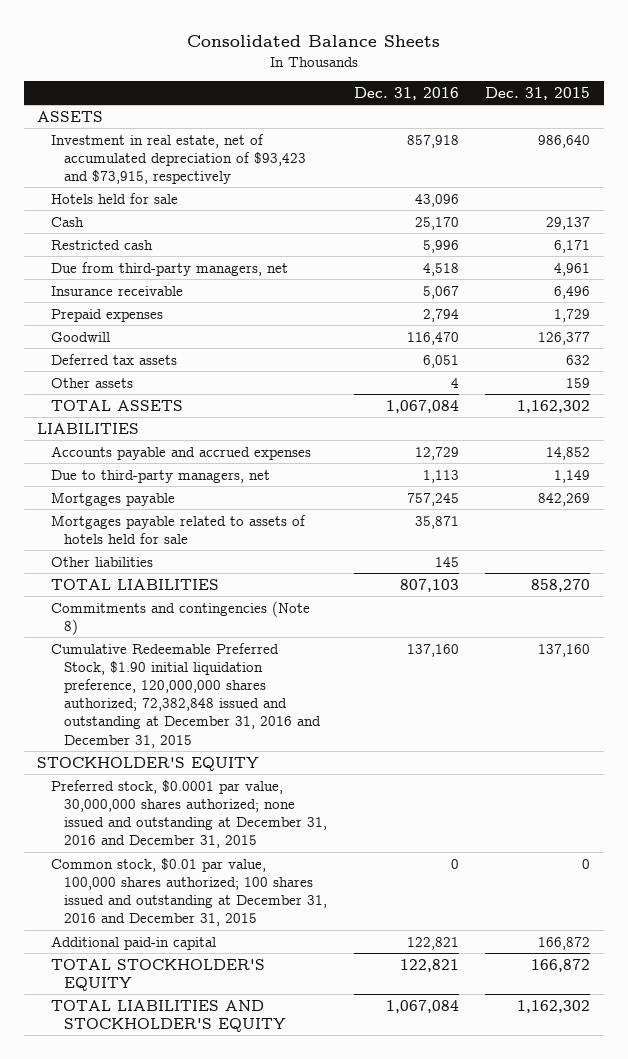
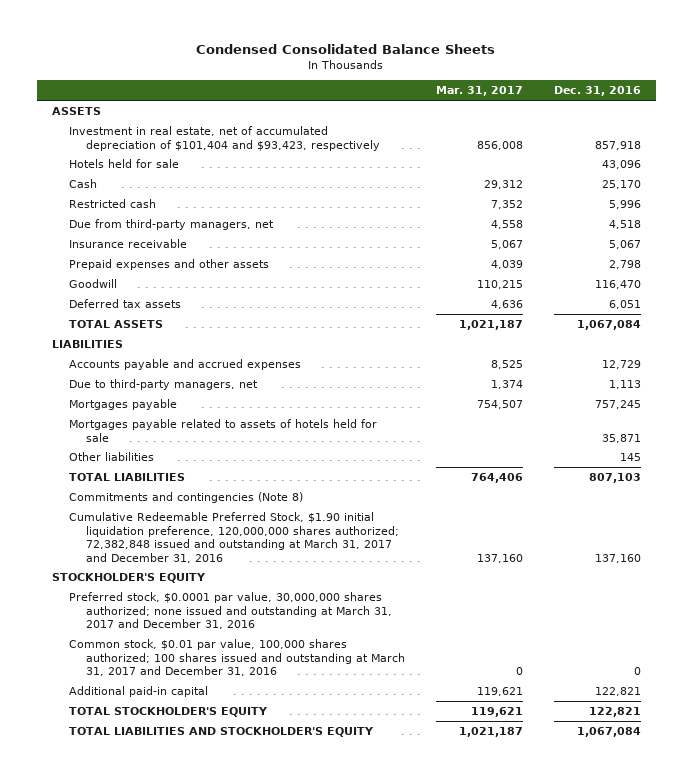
[186,34,440,47] Consolidated Balance Sheets -> [196,43,496,54] Condensed Consolidated Balance Sheets
[485,86,591,100] Dec. 31, 2015 -> none
none -> [435,86,523,97] Mar. 31, 2017
[50,133,307,185] Investment in real estate, net of accumulated depreciation of $93,423 and $73,915, respectively -> [69,126,381,151] Investment in real estate, net of accumulated depreciation of $101,404 and $93,423, respectively
[50,308,163,322] Prepaid expenses -> none
none -> [69,259,270,271] Prepaid expenses and other assets
[50,377,133,388] Other assets -> none
[50,642,322,748] Cumulative Redeemable Preferred Stock, $1.90 initial liquidation preference, 120,000,000 shares authorized; 72,382,848 issued and outstanding at December 31, 2016 and December 31, 2015 -> [69,512,400,563] Cumulative Redeemable Preferred Stock, $1.90 initial liquidation preference, 120,000,000 shares authorized; 72,382,848 issued and outstanding at March 31, 2017 and December 31, 2016
[50,779,328,849] Preferred stock, $0.0001 par value, 30,000,000 shares authorized; none issued and outstanding at December 31, 2016 and December 31, 2015 -> [69,592,393,630] Preferred stock, $0.0001 par value, 30,000,000 shares authorized; none issued and outstanding at March 31, 2017 and December 31, 2016
[50,857,328,927] Common stock, $0.01 par value, 100,000 shares authorized; 100 shares issued and outstanding at December 31, 2016 and December 31, 2015 -> [69,639,406,677] Common stock, $0.01 par value, 100,000 shares authorized; 100 shares issued and outstanding at March 31, 2017 and December 31, 2016

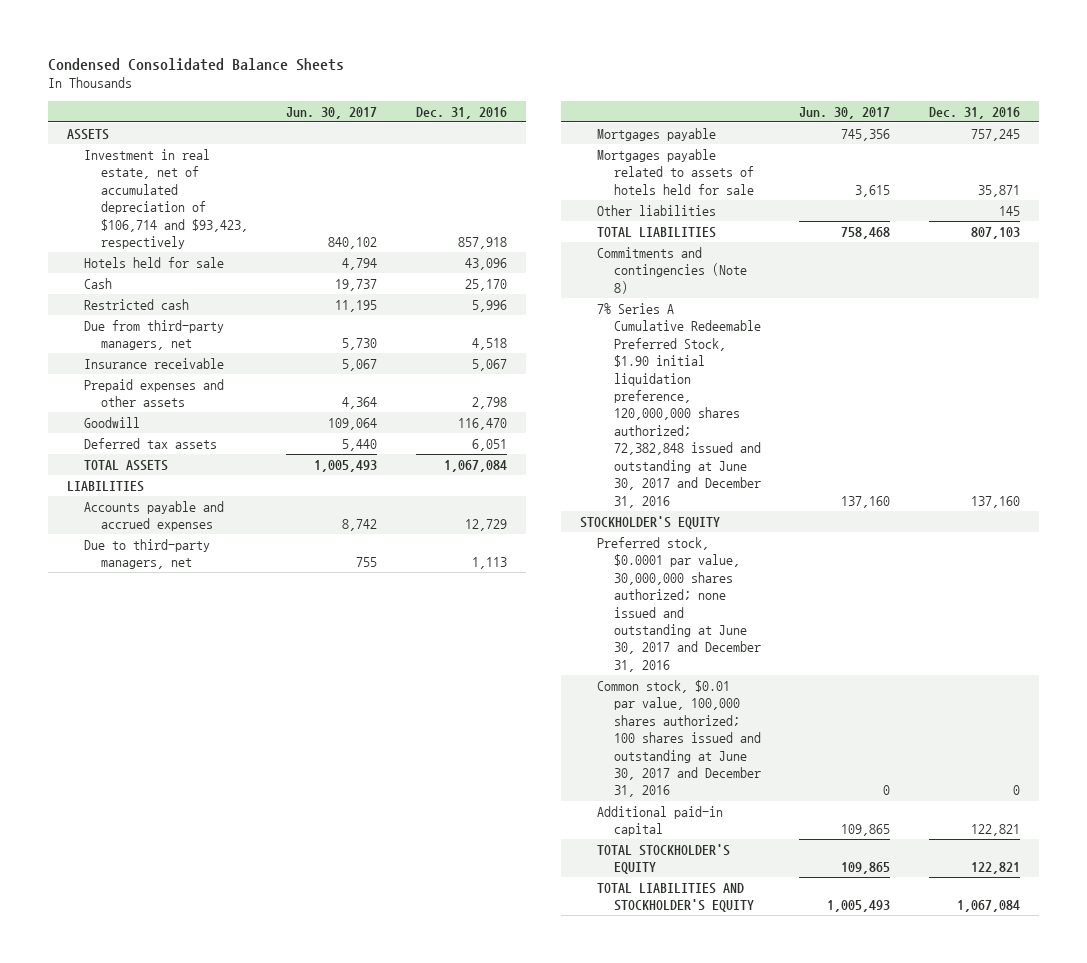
[435,86,523,97] Mar. 31, 2017 -> none
none -> [286,106,378,119] Jun. 30, 2017
[69,126,381,151] Investment in real estate, net of accumulated depreciation of $101,404 and $93,423, respectively -> [83,148,248,250] Investment in real estate, net of accumulated depreciation of $106,714 and $93,423, respectively
[69,512,400,563] Cumulative Redeemable Preferred Stock, $1.90 initial liquidation preference, 120,000,000 shares authorized; 72,382,848 issued and outstanding at March 31, 2017 and December 31, 2016 -> [596,302,761,508] 7% Series A Cumulative Redeemable Preferred Stock, $1.90 initial liquidation preference, 120,000,000 shares authorized; 72,382,848 issued and outstanding at June 30, 2017 and December 31, 2016
[69,592,393,630] Preferred stock, $0.0001 par value, 30,000,000 shares authorized; none issued and outstanding at March 31, 2017 and December 31, 2016 -> [596,536,761,672] Preferred stock, $0.0001 par value, 30,000,000 shares authorized; none issued and outstanding at June 30, 2017 and December 31, 2016
[69,639,406,677] Common stock, $0.01 par value, 100,000 shares authorized; 100 shares issued and outstanding at March 31, 2017 and December 31, 2016 -> [596,679,761,798] Common stock, $0.01 par value, 100,000 shares authorized; 100 shares issued and outstanding at June 30, 2017 and December 31, 2016

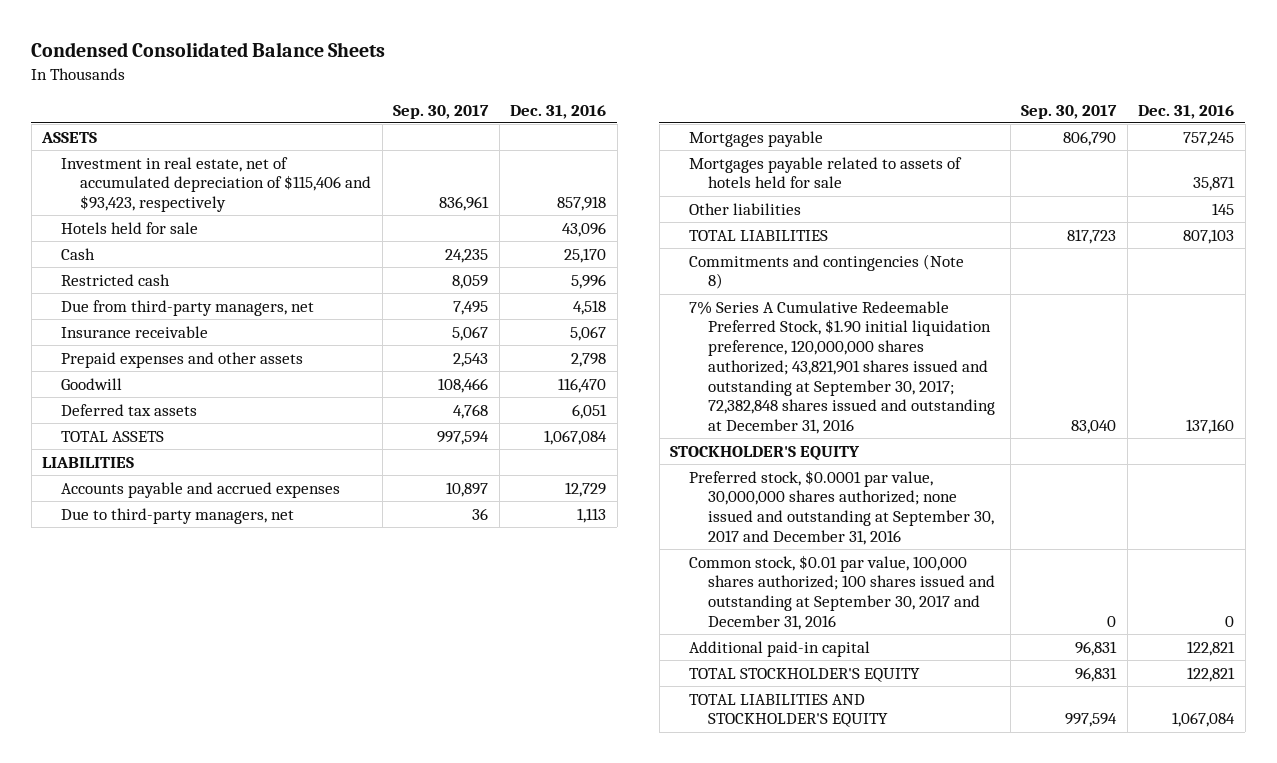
[286,106,378,119] Jun. 30, 2017 -> none
none -> [393,104,490,119] Sep. 30, 2017
[83,148,248,250] Investment in real estate, net of accumulated depreciation of $106,714 and $93,423, respectively -> [61,156,372,213] Investment in real estate, net of accumulated depreciation of $115,406 and $93,423, respectively
[596,302,761,508] 7% Series A Cumulative Redeemable Preferred Stock, $1.90 initial liquidation preference, 120,000,000 shares authorized; 72,382,848 issued and outstanding at June 30, 2017 and December 31, 2016 -> [689,300,996,434] 7% Series A Cumulative Redeemable Preferred Stock, $1.90 initial liquidation preference, 120,000,000 shares authorized; 43,821,901 shares issued and outstanding at September 30, 2017; 72,382,848 shares issued and outstanding at December 31, 2016
[596,536,761,672] Preferred stock, $0.0001 par value, 30,000,000 shares authorized; none issued and outstanding at June 30, 2017 and December 31, 2016 -> [689,469,995,545] Preferred stock, $0.0001 par value, 30,000,000 shares authorized; none issued and outstanding at September 30, 2017 and December 31, 2016
[596,679,761,798] Common stock, $0.01 par value, 100,000 shares authorized; 100 shares issued and outstanding at June 30, 2017 and December 31, 2016 -> [689,554,996,630] Common stock, $0.01 par value, 100,000 shares authorized; 100 shares issued and outstanding at September 30, 2017 and December 31, 2016

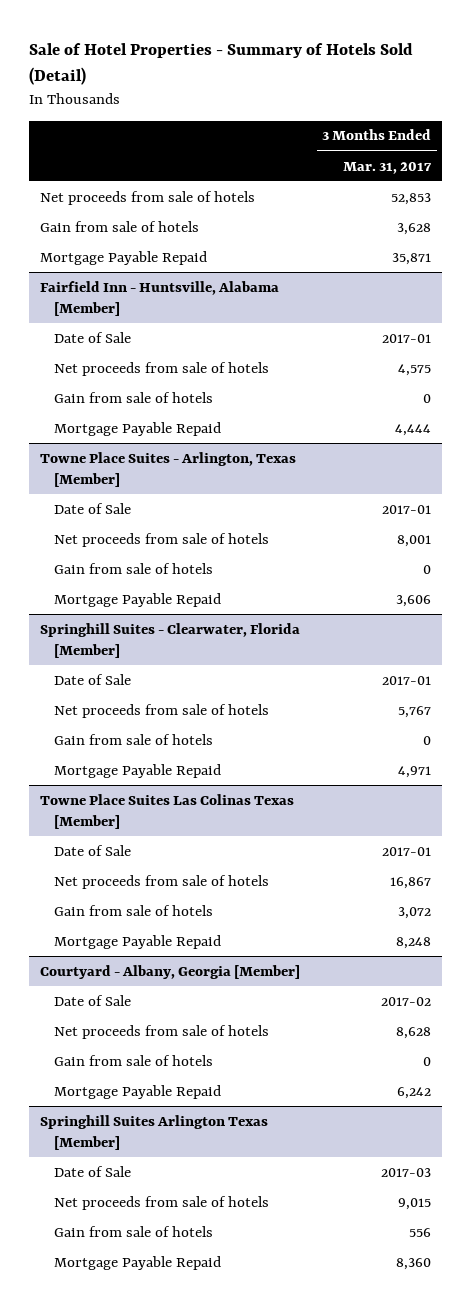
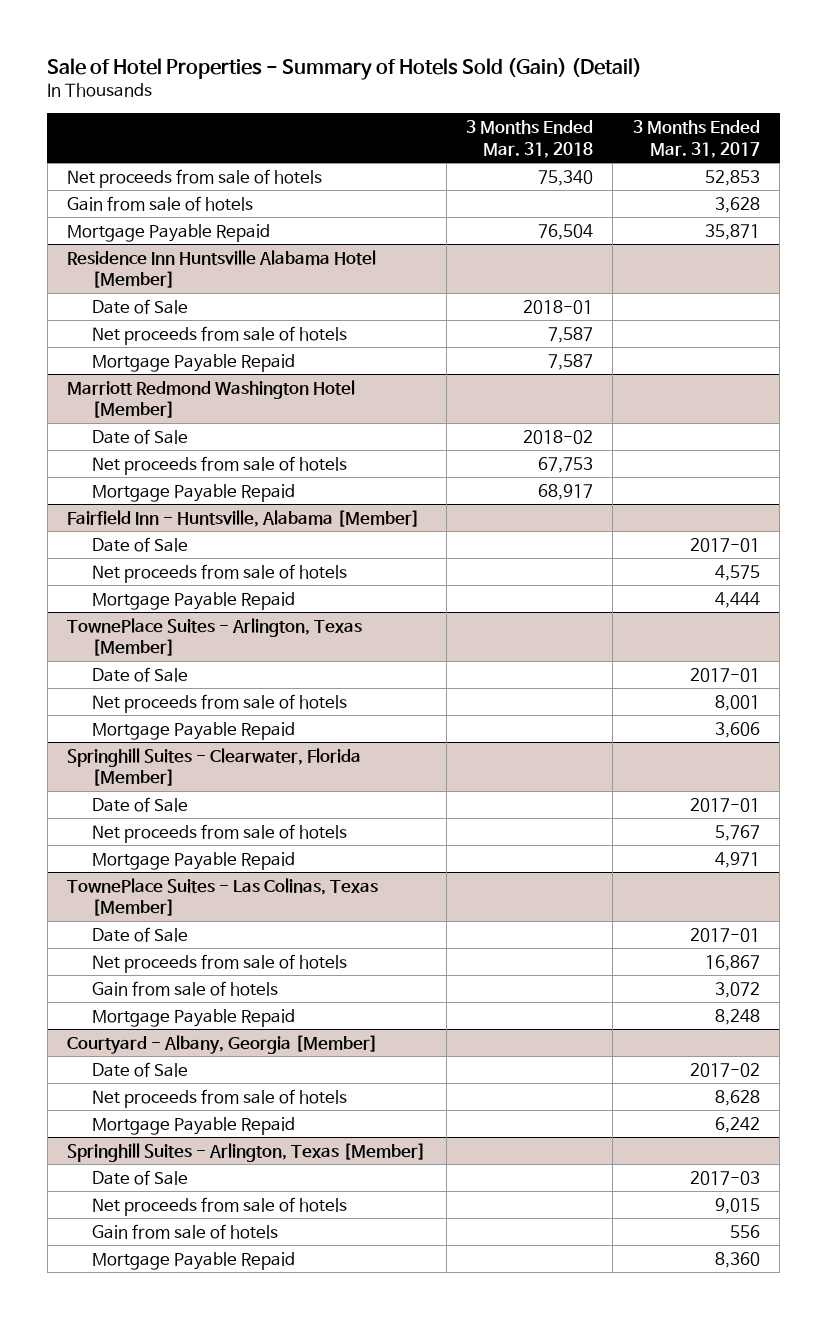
[29,43,414,86] Sale of Hotel Properties - Summary of Hotels Sold (Detail) -> [47,57,643,80] Sale of Hotel Properties - Summary of Hotels Sold (Gain) (Detail)
none -> [466,119,594,158] 3 Months Ended Mar. 31, 2018
none -> [67,249,377,289] Residence Inn Huntsville Alabama Hotel [Member]
none -> [92,298,189,314] Date of Sale
none -> [92,325,348,345] Net proceeds from sale of hotels
none -> [92,353,296,372] Mortgage Payable Repaid
none -> [67,379,356,419] Marriott Redmond Washington Hotel [Member]
none -> [92,428,189,444] Date of Sale
none -> [92,455,348,475] Net proceeds from sale of hotels
none -> [92,483,296,502] Mortgage Payable Repaid
[54,391,214,403] Gain from sale of hotels -> none
[40,451,297,487] Towne Place Suites - Arlington, Texas [Member] -> [67,617,363,657] TownePlace Suites - Arlington, Texas [Member]
[54,562,214,574] Gain from sale of hotels -> none
[54,733,214,745] Gain from sale of hotels -> none
[40,793,295,829] Towne Place Suites Las Colinas Texas [Member] -> [67,877,379,917] TownePlace Suites - Las Colinas, Texas [Member]
[54,1054,214,1066] Gain from sale of hotels -> none
[40,1114,269,1150] Springhill Suites Arlington Texas [Member] -> [67,1142,427,1162] Springhill Suites - Arlington, Texas [Member]

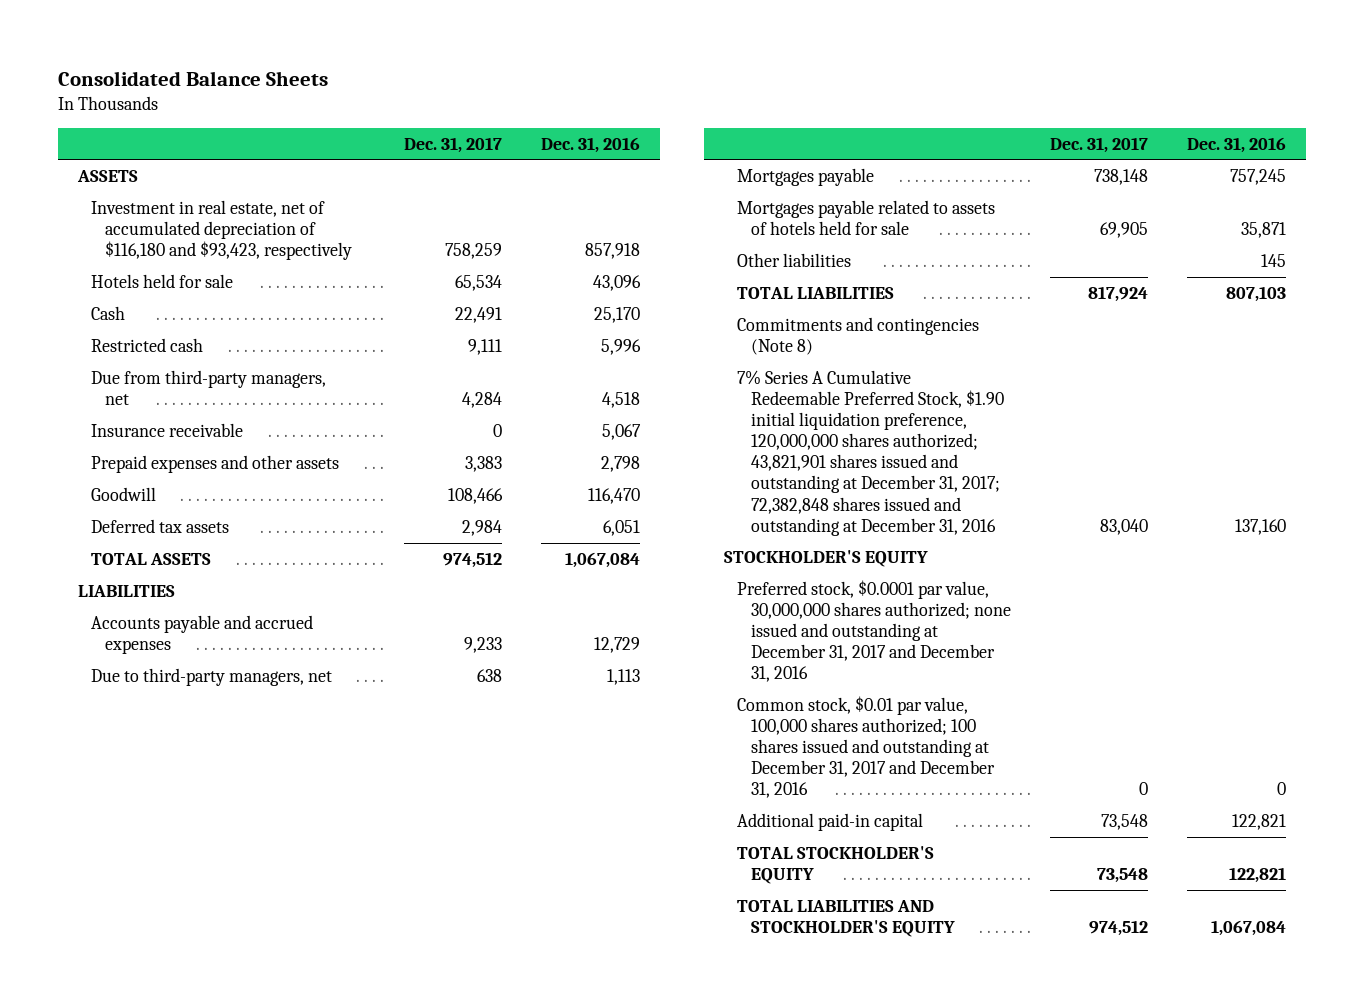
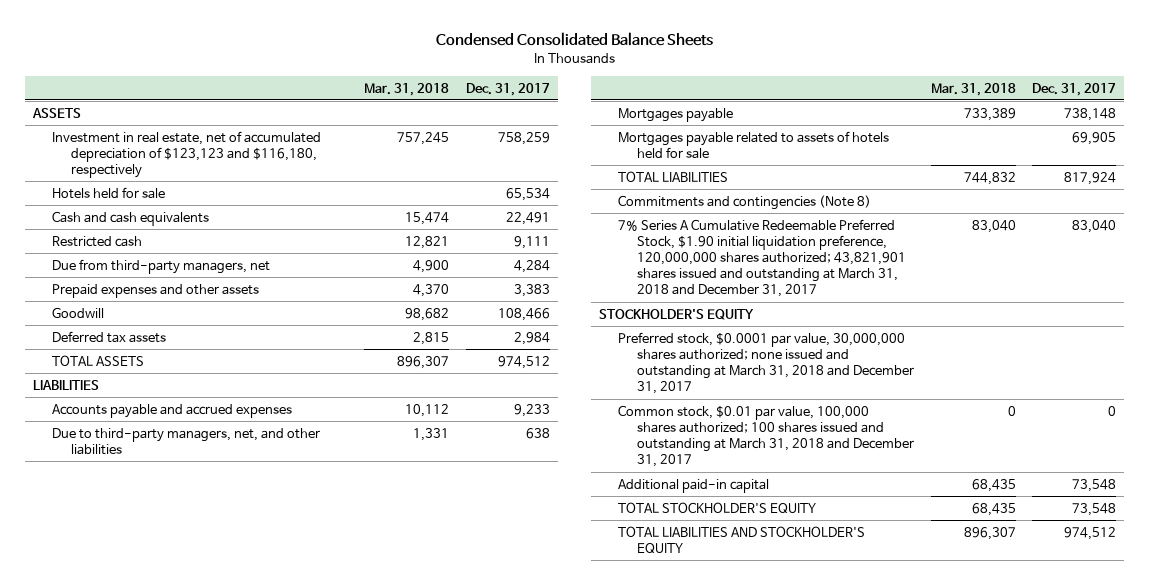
[58,70,329,86] Consolidated Balance Sheets -> [435,32,713,47] Condensed Consolidated Balance Sheets
[541,136,641,153] Dec. 31, 2016 -> none
none -> [364,82,450,96] Mar. 31, 2018
[91,199,352,261] Investment in real estate, net of accumulated depreciation of $116,180 and $93,423, respectively -> [51,130,321,179] Investment in real estate, net of accumulated depreciation of $123,123 and $116,180, respectively
[91,305,126,320] Cash -> [51,210,209,226] Cash and cash equivalents
[91,422,244,437] Insurance receivable -> none
[91,667,333,686] Due to third-party managers, net -> [51,427,320,455] Due to third-party managers, net, and other liabilities
[737,252,852,267] Other liabilities -> none
[737,369,1004,536] 7% Series A Cumulative Redeemable Preferred Stock, $1.90 initial liquidation preference, 120,000,000 shares authorized; 43,821,901 shares issued and outstanding at December 31, 2017; 72,382,848 shares issued and outstanding at December 31, 2016 -> [618,218,907,298] 7% Series A Cumulative Redeemable Preferred Stock, $1.90 initial liquidation preference, 120,000,000 shares authorized; 43,821,901 shares issued and outstanding at March 31, 2018 and December 31, 2017
[737,579,1011,683] Preferred stock, $0.0001 par value, 30,000,000 shares authorized; none issued and outstanding at December 31, 2017 and December 31, 2016 -> [618,331,915,395] Preferred stock, $0.0001 par value, 30,000,000 shares authorized; none issued and outstanding at March 31, 2018 and December 31, 2017
[737,695,995,799] Common stock, $0.01 par value, 100,000 shares authorized; 100 shares issued and outstanding at December 31, 2017 and December 31, 2016 -> [618,404,915,468] Common stock, $0.01 par value, 100,000 shares authorized; 100 shares issued and outstanding at March 31, 2018 and December 31, 2017

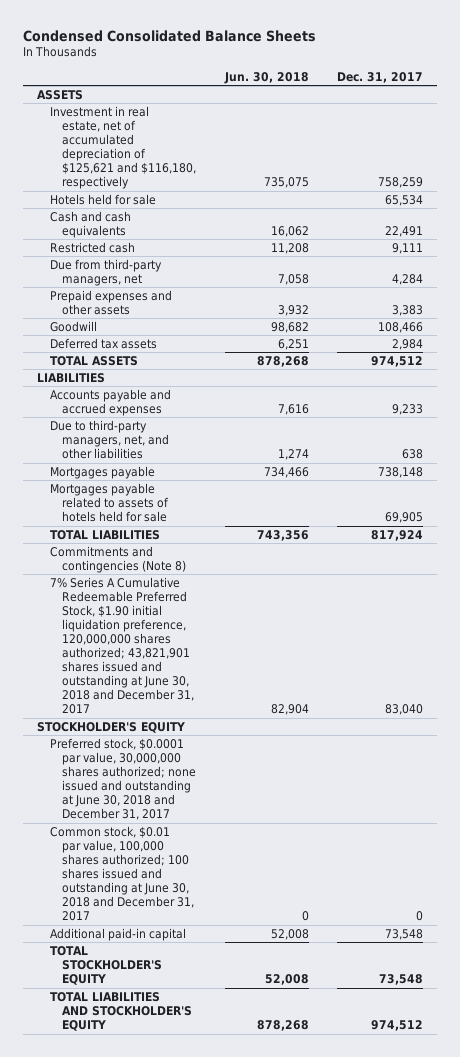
[364,82,450,96] Mar. 31, 2018 -> none
none -> [223,71,309,84] Jun. 30, 2018
[51,130,321,179] Investment in real estate, net of accumulated depreciation of $123,123 and $116,180, respectively -> [49,105,197,190] Investment in real estate, net of accumulated depreciation of $125,621 and $116,180, respectively
[618,218,907,298] 7% Series A Cumulative Redeemable Preferred Stock, $1.90 initial liquidation preference, 120,000,000 shares authorized; 43,821,901 shares issued and outstanding at March 31, 2018 and December 31, 2017 -> [49,576,195,715] 7% Series A Cumulative Redeemable Preferred Stock, $1.90 initial liquidation preference, 120,000,000 shares authorized; 43,821,901 shares issued and outstanding at June 30, 2018 and December 31, 2017
[618,331,915,395] Preferred stock, $0.0001 par value, 30,000,000 shares authorized; none issued and outstanding at March 31, 2018 and December 31, 2017 -> [49,737,197,821] Preferred stock, $0.0001 par value, 30,000,000 shares authorized; none issued and outstanding at June 30, 2018 and December 31, 2017
[618,404,915,468] Common stock, $0.01 par value, 100,000 shares authorized; 100 shares issued and outstanding at March 31, 2018 and December 31, 2017 -> [49,825,195,922] Common stock, $0.01 par value, 100,000 shares authorized; 100 shares issued and outstanding at June 30, 2018 and December 31, 2017

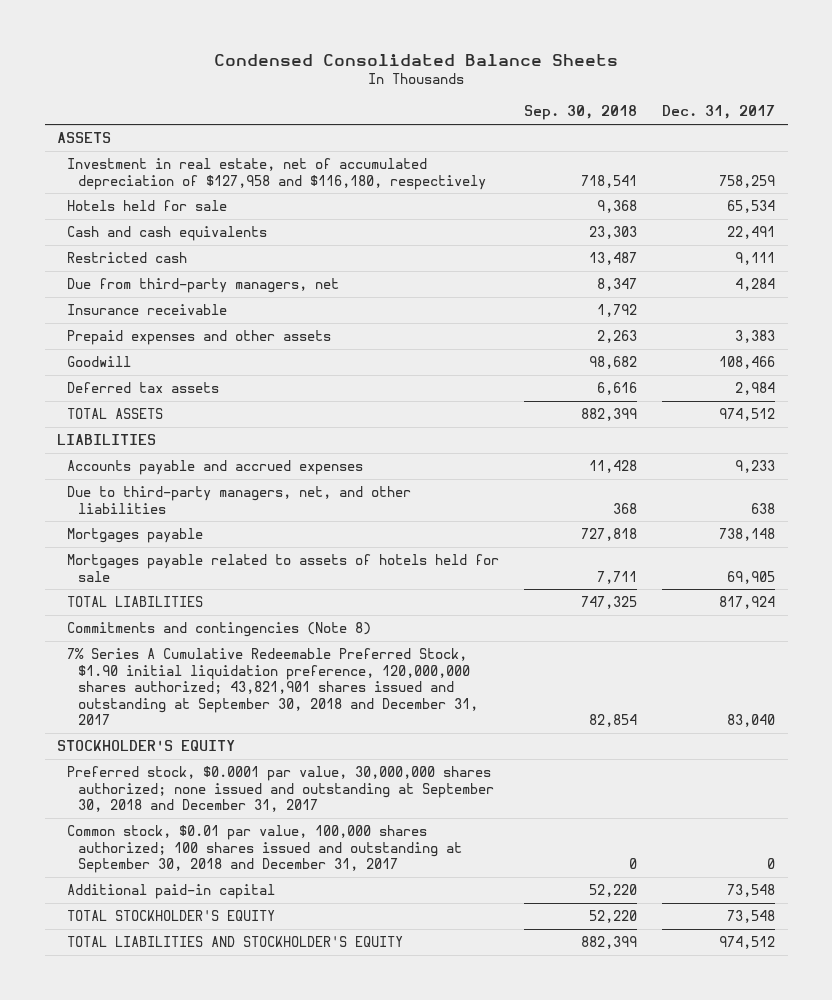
[223,71,309,84] Jun. 30, 2018 -> none
none -> [524,105,638,121] Sep. 30, 2018
[49,105,197,190] Investment in real estate, net of accumulated depreciation of $125,621 and $116,180, respectively -> [67,158,486,190] Investment in real estate, net of accumulated depreciation of $127,958 and $116,180, respectively
none -> [67,304,228,316] Insurance receivable
[49,576,195,715] 7% Series A Cumulative Redeemable Preferred Stock, $1.90 initial liquidation preference, 120,000,000 shares authorized; 43,821,901 shares issued and outstanding at June 30, 2018 and December 31, 2017 -> [67,648,478,726] 7% Series A Cumulative Redeemable Preferred Stock, $1.90 initial liquidation preference, 120,000,000 shares authorized; 43,821,901 shares issued and outstanding at September 30, 2018 and December 31, 2017
[49,737,197,821] Preferred stock, $0.0001 par value, 30,000,000 shares authorized; none issued and outstanding at June 30, 2018 and December 31, 2017 -> [67,766,494,813] Preferred stock, $0.0001 par value, 30,000,000 shares authorized; none issued and outstanding at September 30, 2018 and December 31, 2017
[49,825,195,922] Common stock, $0.01 par value, 100,000 shares authorized; 100 shares issued and outstanding at June 30, 2018 and December 31, 2017 -> [67,825,462,874] Common stock, $0.01 par value, 100,000 shares authorized; 100 shares issued and outstanding at September 30, 2018 and December 31, 2017

